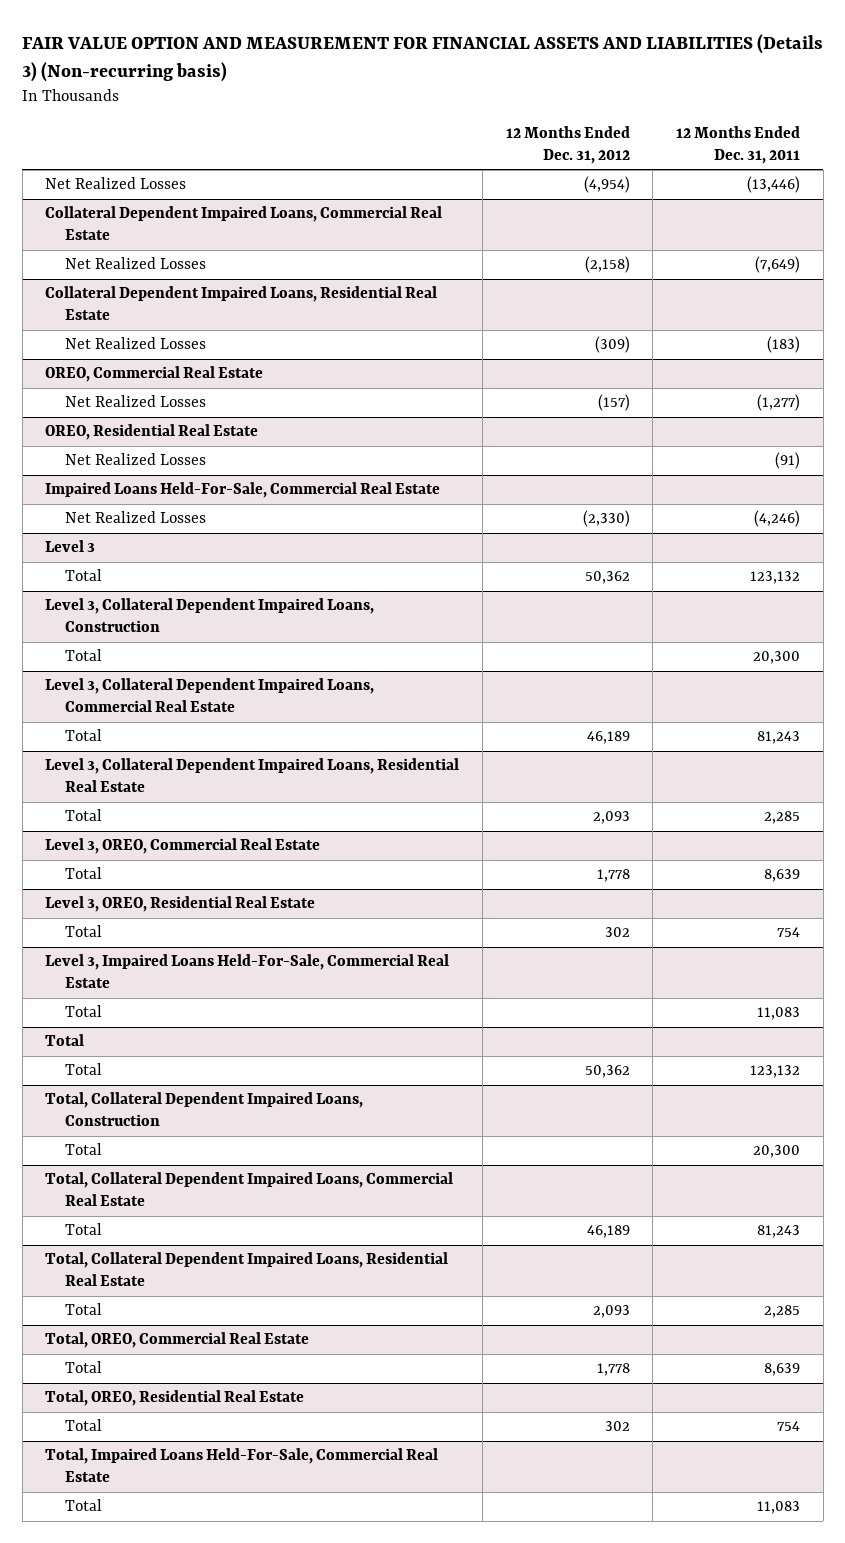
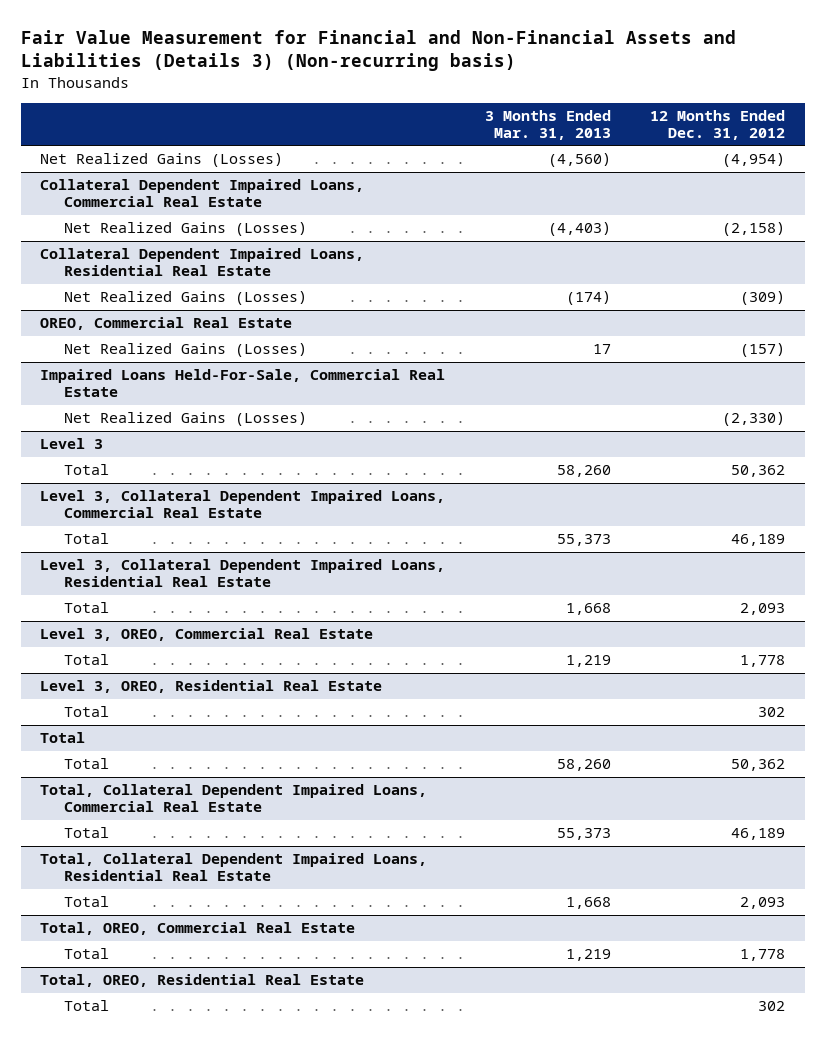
[22,34,824,82] FAIR VALUE OPTION AND MEASUREMENT FOR FINANCIAL ASSETS AND LIABILITIES (Details 3) (Non-recurring basis) -> [20,30,736,72] Fair Value Measurement for Financial and Non-Financial Assets and Liabilities (Details 3) (Non-recurring basis)
[676,125,801,164] 12 Months Ended Dec. 31, 2011 -> none
none -> [484,109,611,141] 3 Months Ended Mar. 31, 2013
[45,177,187,190] Net Realized Losses -> [40,153,284,168] Net Realized Gains (Losses)
[64,257,206,270] Net Realized Losses -> [64,222,308,237] Net Realized Gains (Losses)
[64,337,206,350] Net Realized Losses -> [64,291,308,306] Net Realized Gains (Losses)
[45,424,259,441] OREO, Residential Real Estate -> none
[64,453,206,466] Net Realized Losses -> none
[64,395,206,408] Net Realized Losses -> [64,343,308,358] Net Realized Gains (Losses)
[64,511,206,524] Net Realized Losses -> [64,412,308,427] Net Realized Gains (Losses)
[45,598,375,633] Level 3, Collateral Dependent Impaired Loans, Construction -> none
[64,649,102,662] Total -> none
[45,954,450,989] Level 3, Impaired Loans Held-For-Sale, Commercial Real Estate -> none
[64,1005,102,1018] Total -> none
[45,1092,364,1127] Total, Collateral Dependent Impaired Loans, Construction -> none
[64,1143,102,1156] Total -> none
[45,1448,439,1483] Total, Impaired Loans Held-For-Sale, Commercial Real Estate -> none
[64,1499,102,1512] Total -> none

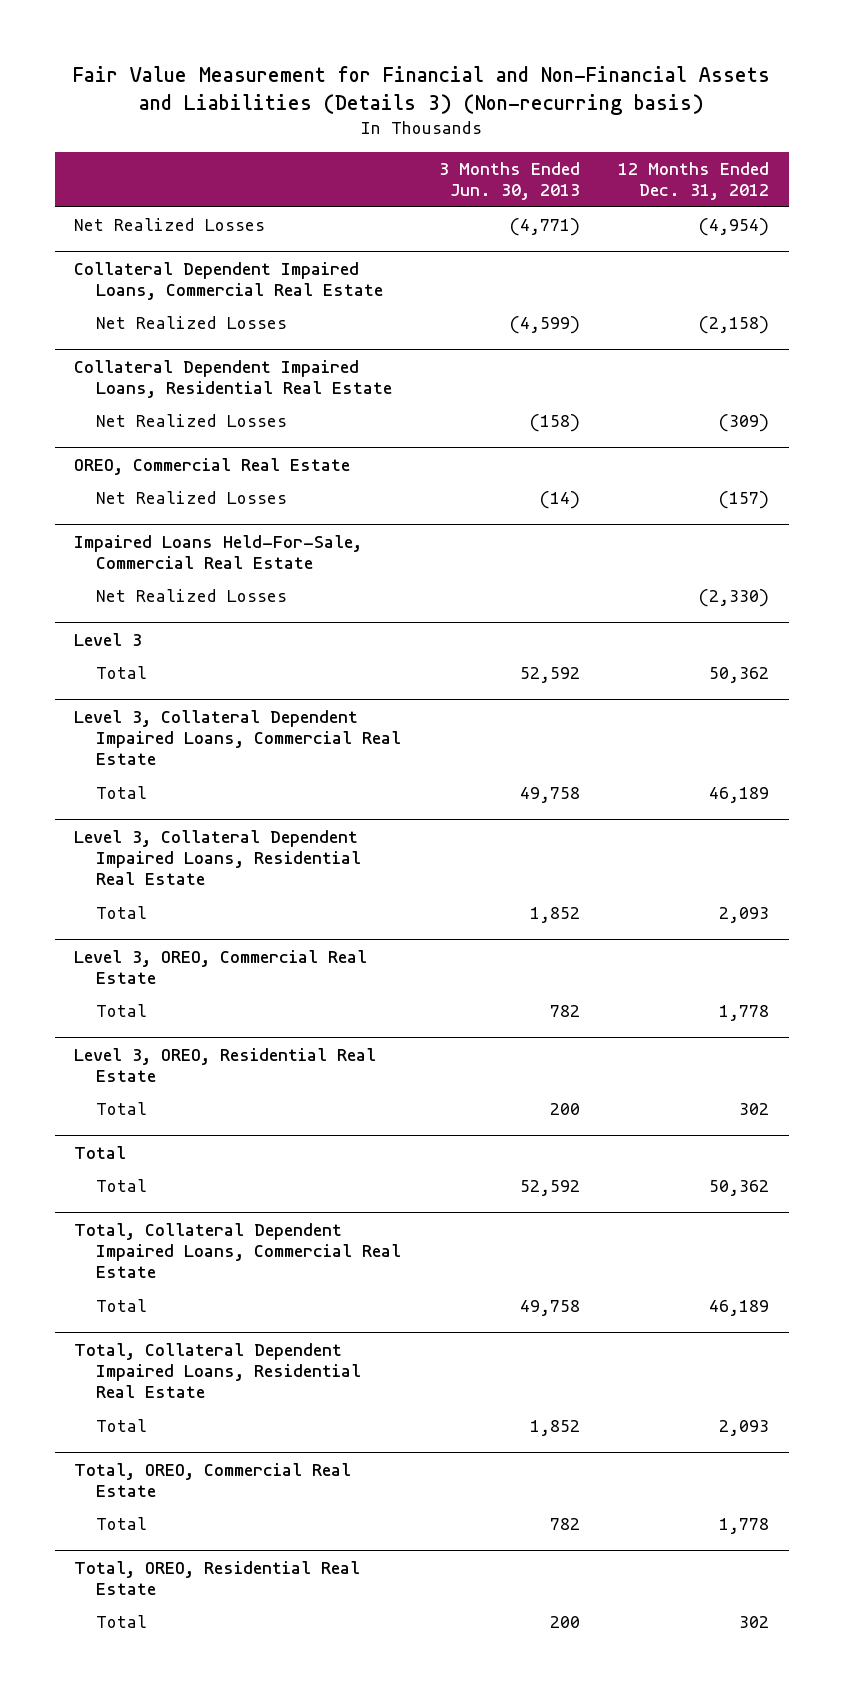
[484,109,611,141] 3 Months Ended Mar. 31, 2013 -> none
none -> [439,161,581,200] 3 Months Ended Jun. 30, 2013
[40,153,284,168] Net Realized Gains (Losses) -> [73,217,265,231] Net Realized Losses
[64,222,308,237] Net Realized Gains (Losses) -> [95,315,287,329] Net Realized Losses
[64,291,308,306] Net Realized Gains (Losses) -> [95,413,287,427] Net Realized Losses
[64,343,308,358] Net Realized Gains (Losses) -> [95,490,287,504] Net Realized Losses
[64,412,308,427] Net Realized Gains (Losses) -> [95,588,287,602] Net Realized Losses

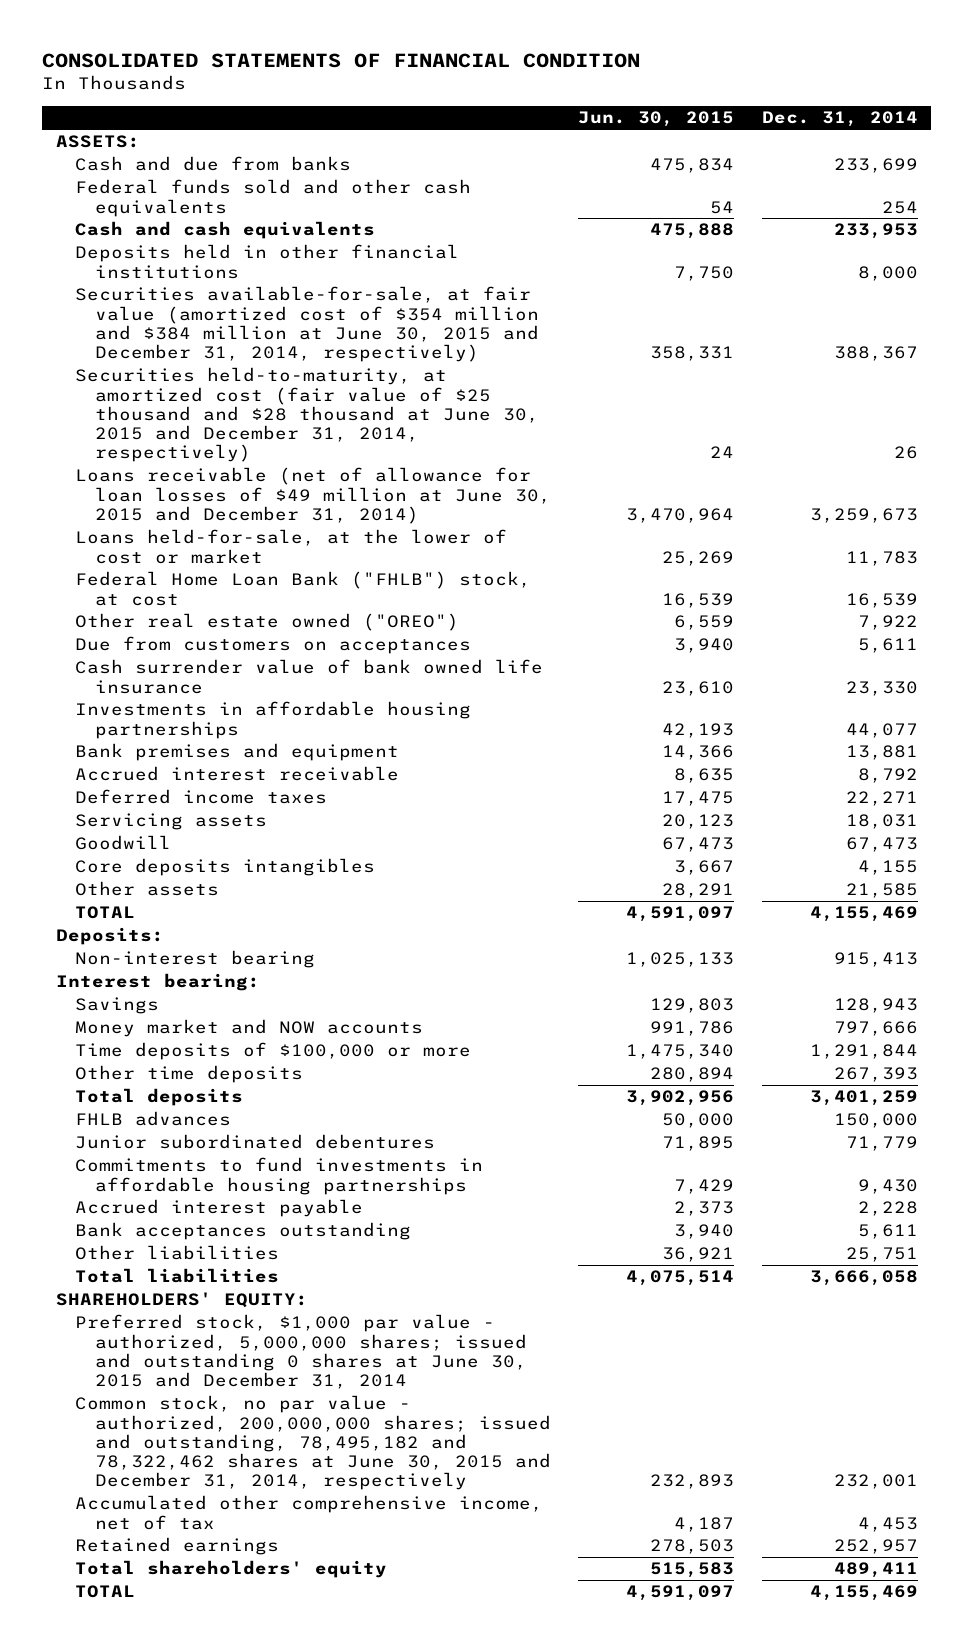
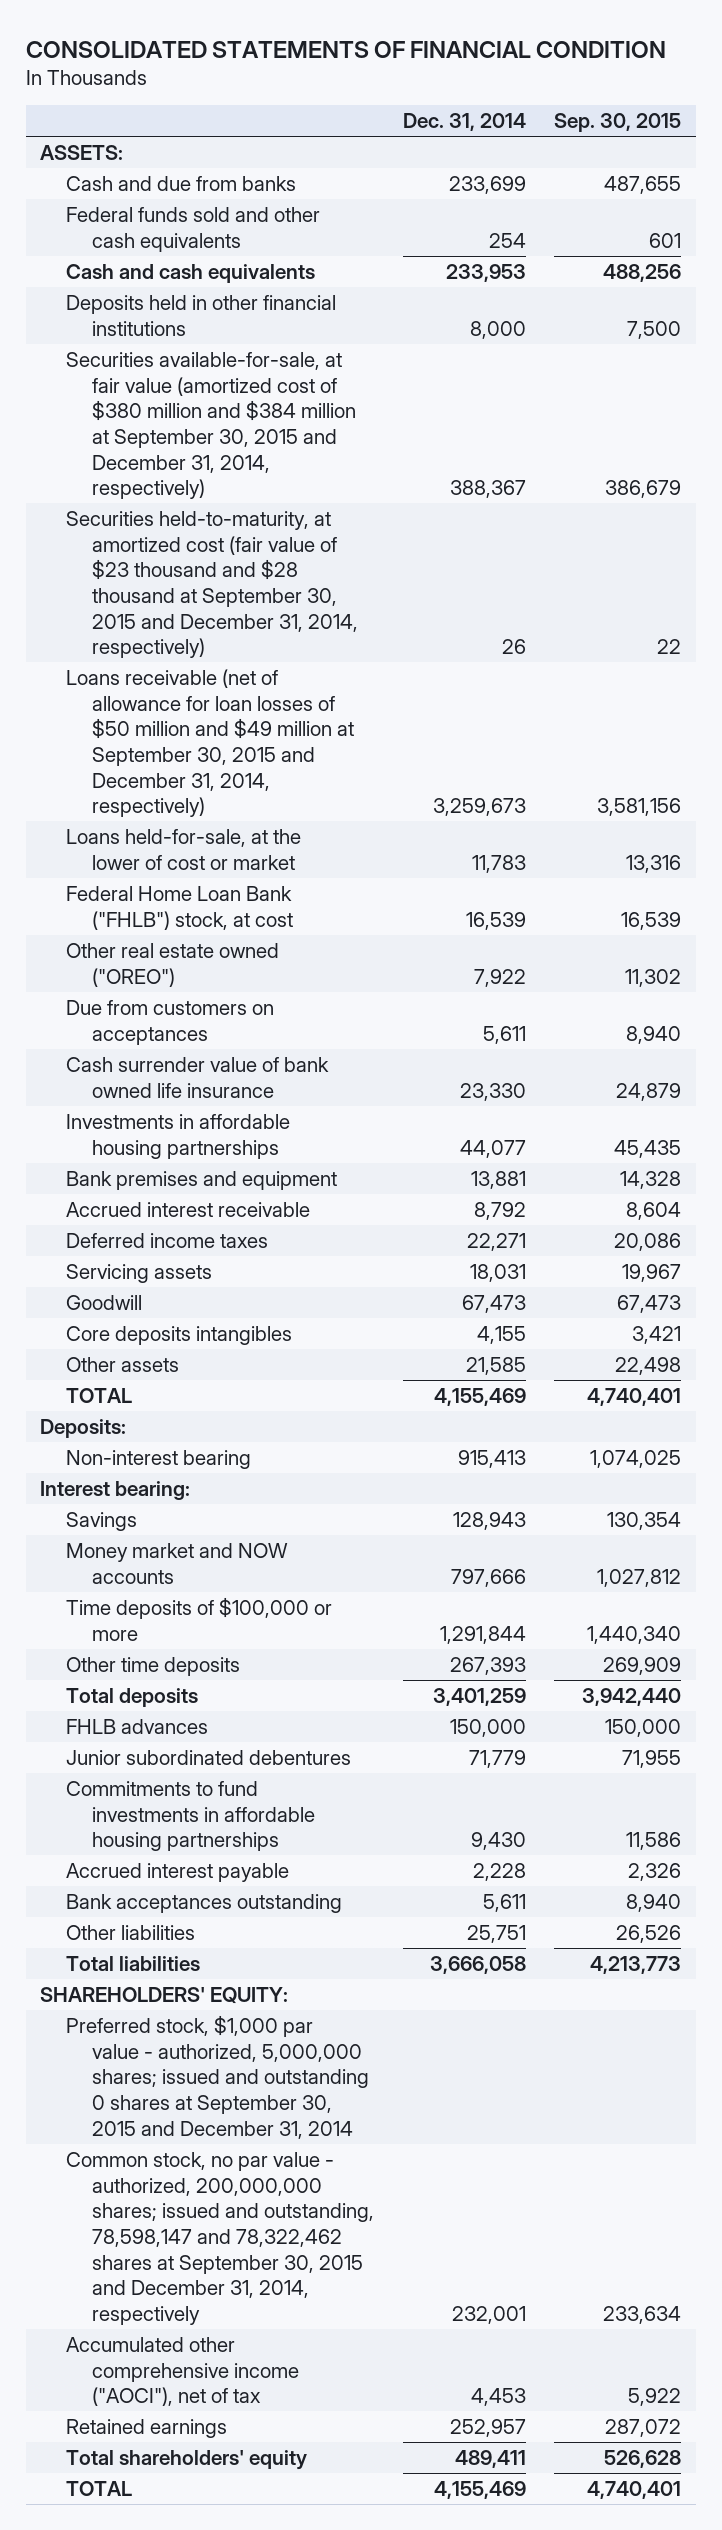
[578,111,735,128] Jun. 30, 2015 -> none
none -> [554,113,682,133] Sep. 30, 2015
[75,286,539,362] Securities available-for-sale, at fair value (amortized cost of $354 million and $384 million at June 30, 2015 and December 31, 2014, respectively) -> [66,351,357,500] Securities available-for-sale, at fair value (amortized cost of $380 million and $384 million at September 30, 2015 and December 31, 2014, respectively)
[75,367,539,462] Securities held-to-maturity, at amortized cost (fair value of $25 thousand and $28 thousand at June 30, 2015 and December 31, 2014, respectively) -> [66,510,359,659] Securities held-to-maturity, at amortized cost (fair value of $23 thousand and $28 thousand at September 30, 2015 and December 31, 2014, respectively)
[75,467,551,524] Loans receivable (net of allowance for loan losses of $49 million at June 30, 2015 and December 31, 2014) -> [66,668,355,818] Loans receivable (net of allowance for loan losses of $50 million and $49 million at September 30, 2015 and December 31, 2014, respectively)
[75,1314,527,1389] Preferred stock, $1,000 par value - authorized, 5,000,000 shares; issued and outstanding 0 shares at June 30, 2015 and December 31, 2014 -> [66,2014,370,2139] Preferred stock, $1,000 par value - authorized, 5,000,000 shares; issued and outstanding 0 shares at September 30, 2015 and December 31, 2014
[75,1395,551,1490] Common stock, no par value - authorized, 200,000,000 shares; issued and outstanding, 78,495,182 and 78,322,462 shares at June 30, 2015 and December 31, 2014, respectively -> [66,2151,375,2325] Common stock, no par value - authorized, 200,000,000 shares; issued and outstanding, 78,598,147 and 78,322,462 shares at September 30, 2015 and December 31, 2014, respectively
[75,1495,544,1530] Accumulated other comprehensive income, net of tax -> [66,2336,300,2407] Accumulated other comprehensive income ("AOCI"), net of tax

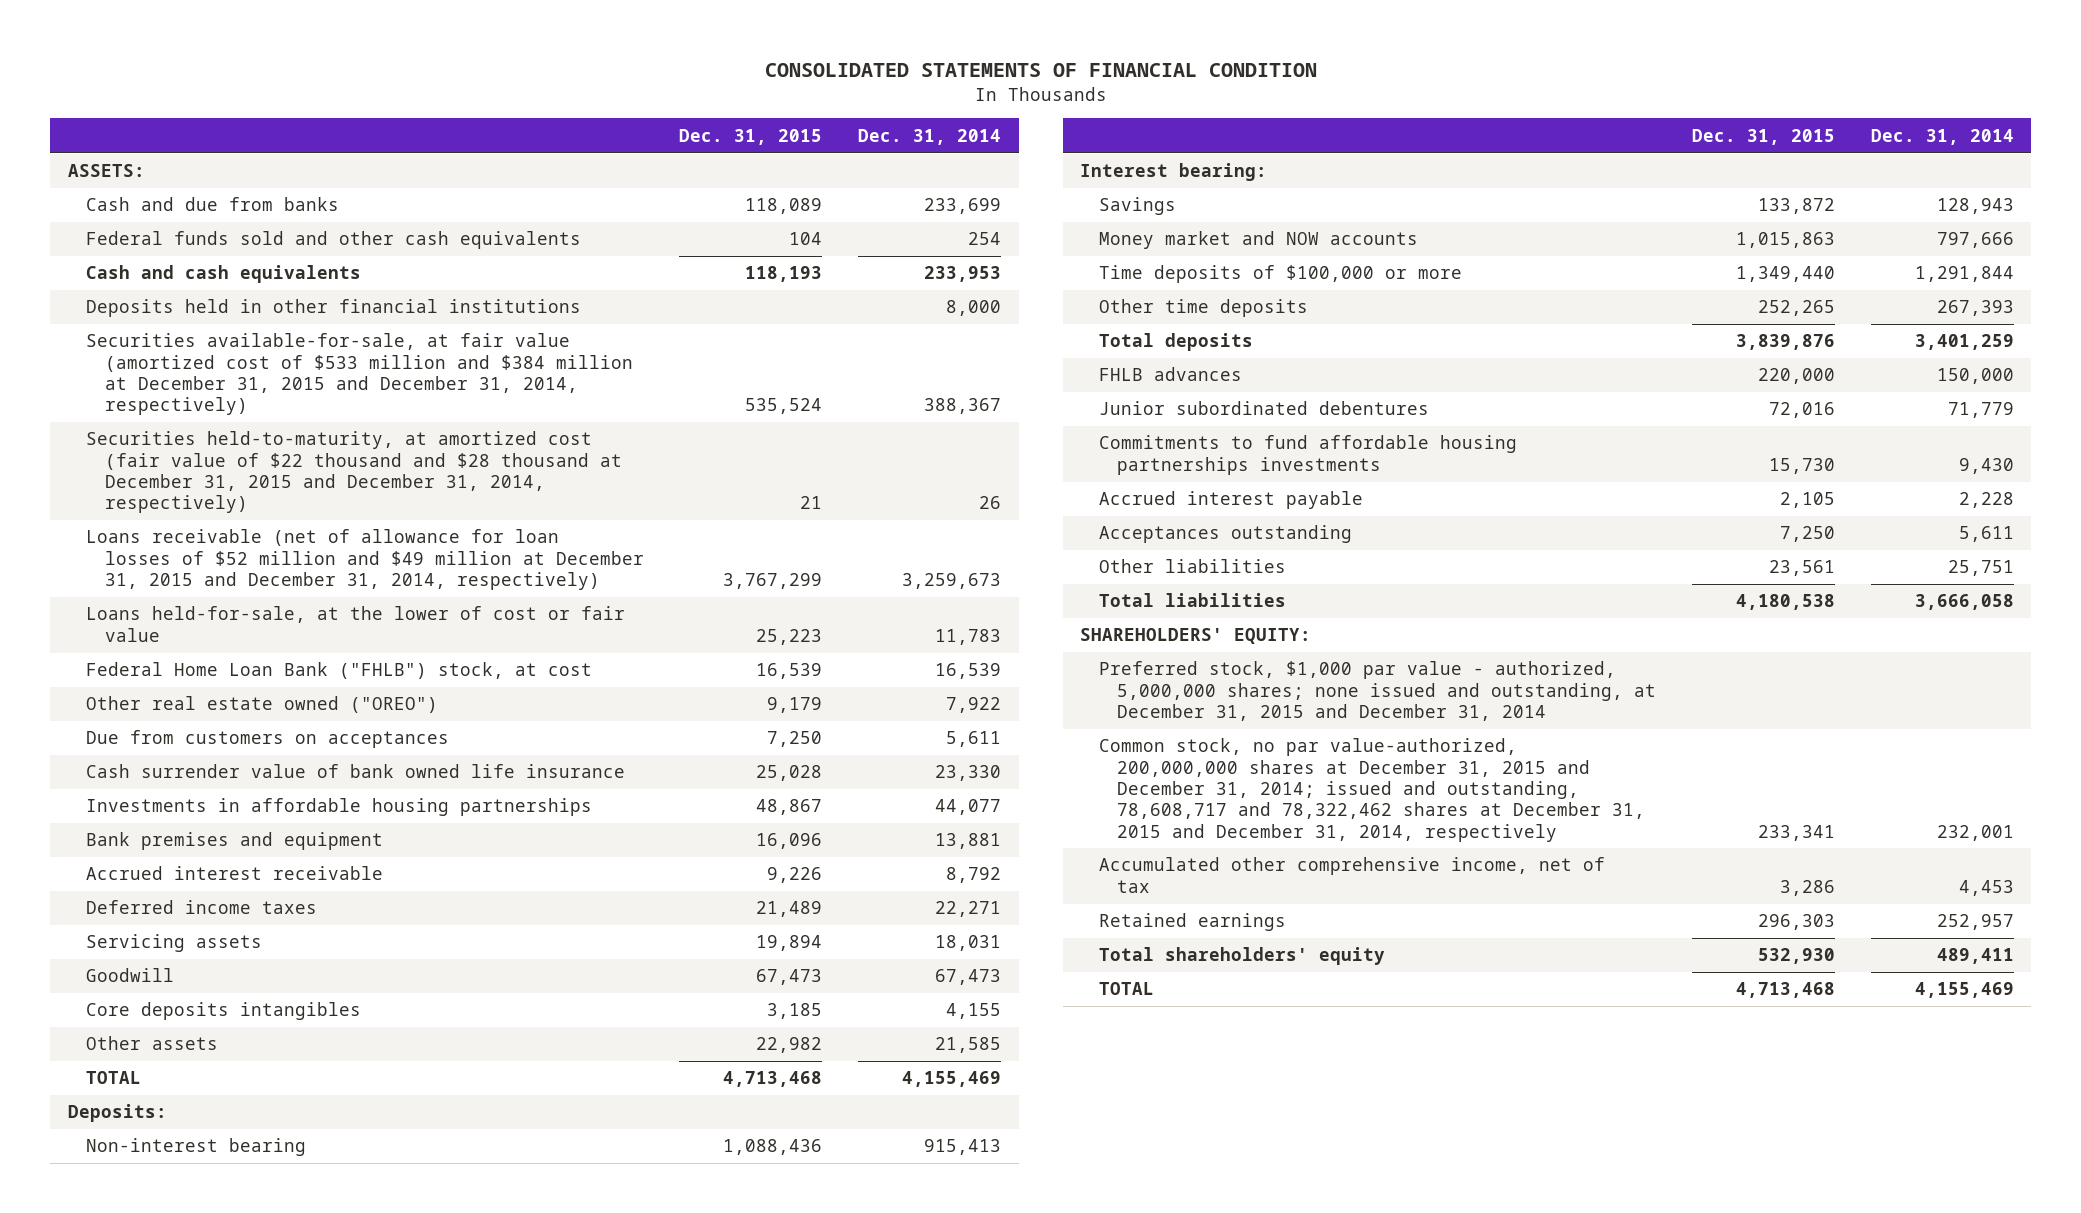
[554,113,682,133] Sep. 30, 2015 -> none
none -> [679,128,823,145] Dec. 31, 2015
[66,351,357,500] Securities available-for-sale, at fair value (amortized cost of $380 million and $384 million at September 30, 2015 and December 31, 2014, respectively) -> [86,333,633,416] Securities available-for-sale, at fair value (amortized cost of $533 million and $384 million at December 31, 2015 and December 31, 2014, respectively)
[66,510,359,659] Securities held-to-maturity, at amortized cost (fair value of $23 thousand and $28 thousand at September 30, 2015 and December 31, 2014, respectively) -> [86,431,622,514] Securities held-to-maturity, at amortized cost (fair value of $22 thousand and $28 thousand at December 31, 2015 and December 31, 2014, respectively)
[66,668,355,818] Loans receivable (net of allowance for loan losses of $50 million and $49 million at September 30, 2015 and December 31, 2014, respectively) -> [86,529,644,590] Loans receivable (net of allowance for loan losses of $52 million and $49 million at December 31, 2015 and December 31, 2014, respectively)
[66,828,302,870] Loans held-for-sale, at the lower of cost or market -> [86,606,626,642] Loans held-for-sale, at the lower of cost or fair value
[66,1780,316,1852] Commitments to fund investments in affordable housing partnerships -> [1098,435,1517,475] Commitments to fund affordable housing partnerships investments
[66,1893,343,1913] Bank acceptances outstanding -> [1098,525,1352,544] Acceptances outstanding
[66,2014,370,2139] Preferred stock, $1,000 par value - authorized, 5,000,000 shares; issued and outstanding 0 shares at September 30, 2015 and December 31, 2014 -> [1098,661,1657,721] Preferred stock, $1,000 par value - authorized, 5,000,000 shares; none issued and outstanding, at December 31, 2015 and December 31, 2014
[66,2151,375,2325] Common stock, no par value - authorized, 200,000,000 shares; issued and outstanding, 78,598,147 and 78,322,462 shares at September 30, 2015 and December 31, 2014, respectively -> [1098,738,1646,842] Common stock, no par value-authorized, 200,000,000 shares at December 31, 2015 and December 31, 2014; issued and outstanding, 78,608,717 and 78,322,462 shares at December 31, 2015 and December 31, 2014, respectively
[66,2336,300,2407] Accumulated other comprehensive income ("AOCI"), net of tax -> [1098,857,1605,893] Accumulated other comprehensive income, net of tax

